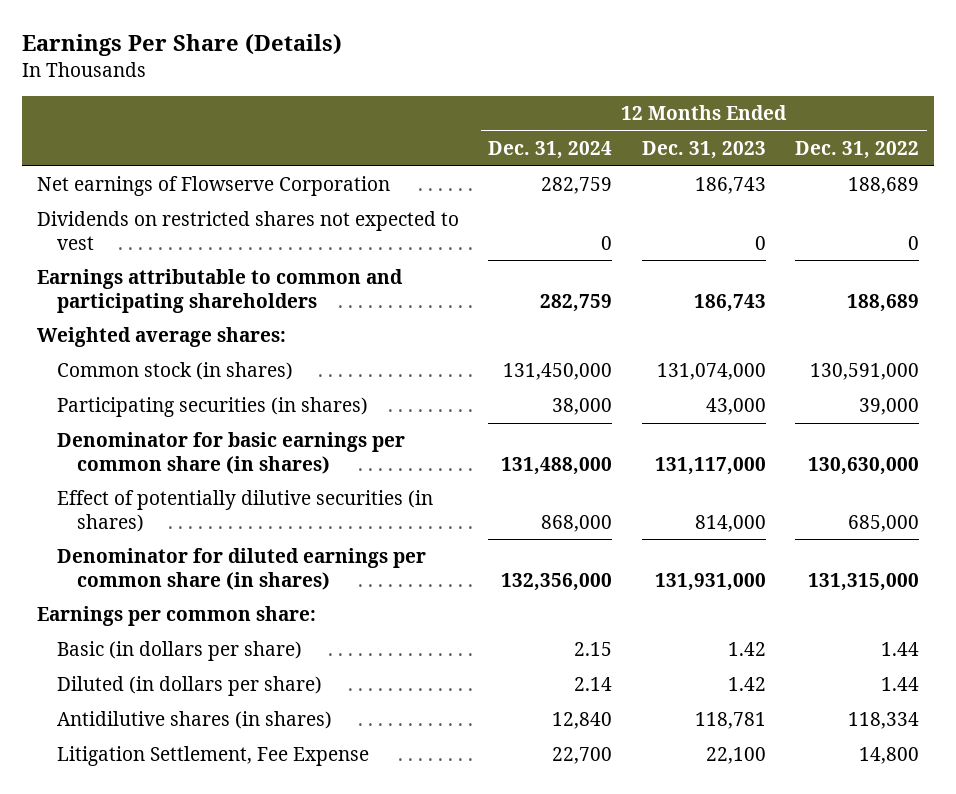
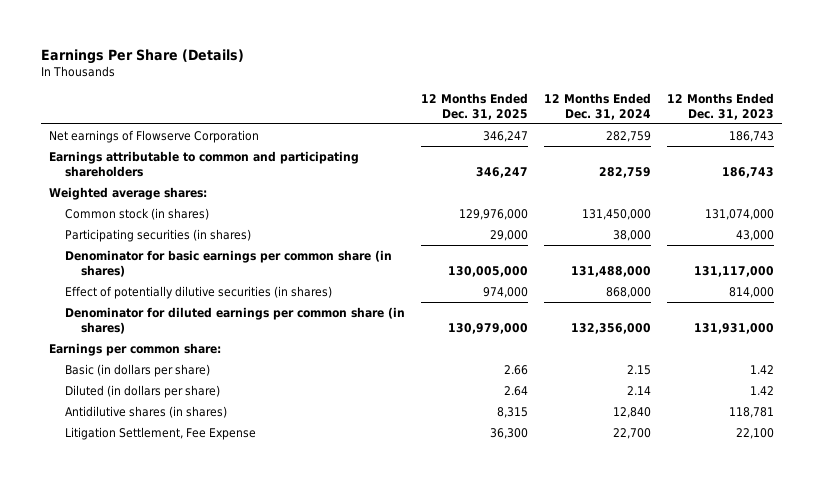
[795,141,920,160] Dec. 31, 2022 -> none
none -> [420,93,528,120] 12 Months Ended Dec. 31, 2025
[36,211,459,250] Dividends on restricted shares not expected to vest -> none

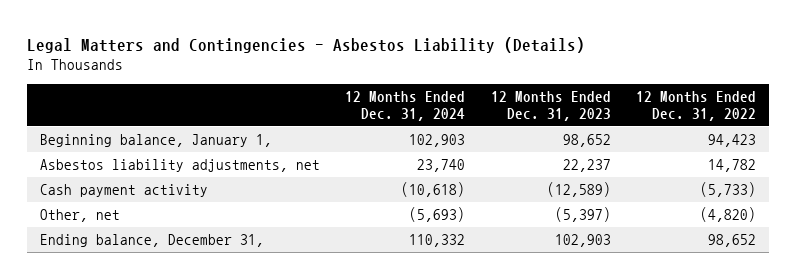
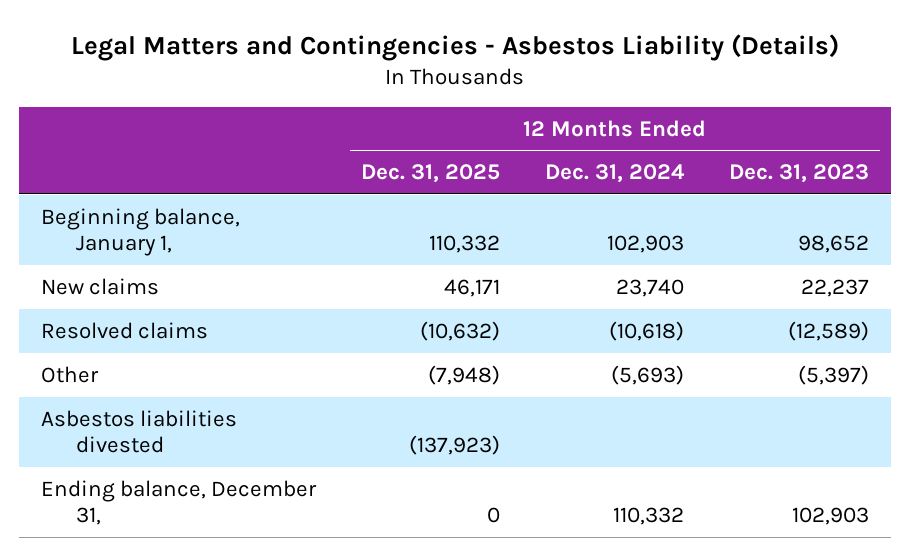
[636,91,757,121] 12 Months Ended Dec. 31, 2022 -> none
none -> [361,164,501,184] Dec. 31, 2025
[39,159,320,173] Asbestos liability adjustments, net -> [41,277,160,295] New claims
[39,184,208,198] Cash payment activity -> [41,321,209,339] Resolved claims
[39,209,120,223] Other, net -> [41,365,100,383] Other
none -> [41,409,238,454] Asbestos liabilities divested

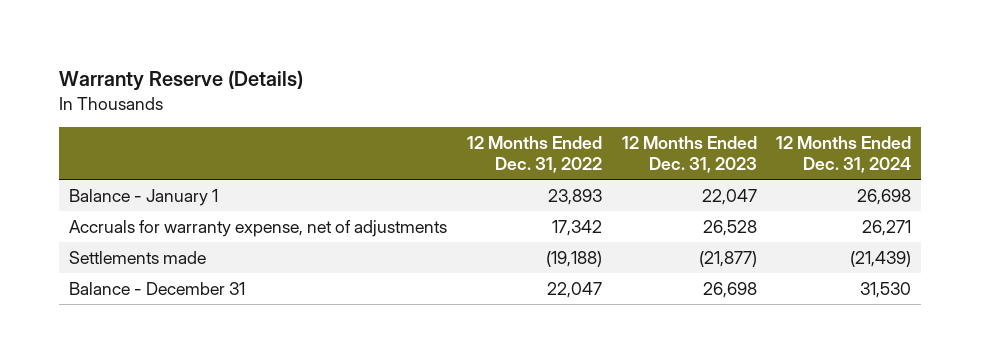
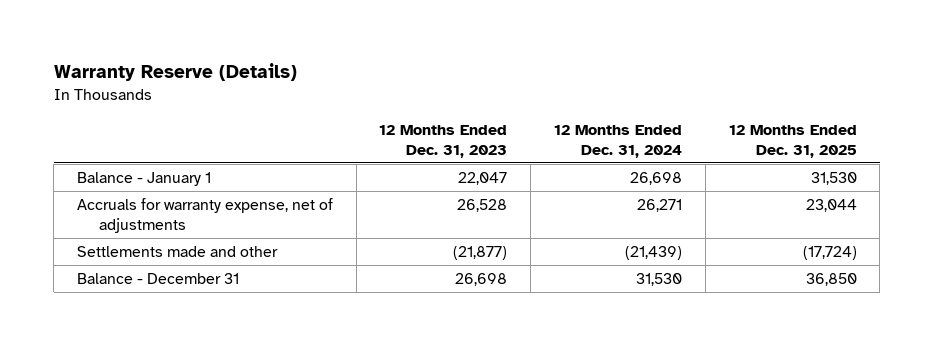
[466,136,602,173] 12 Months Ended Dec. 31, 2022 -> none
none -> [728,124,857,158] 12 Months Ended Dec. 31, 2025
[69,250,207,264] Settlements made -> [76,245,278,257] Settlements made and other

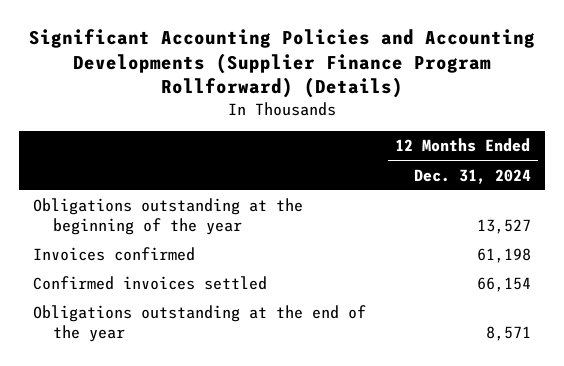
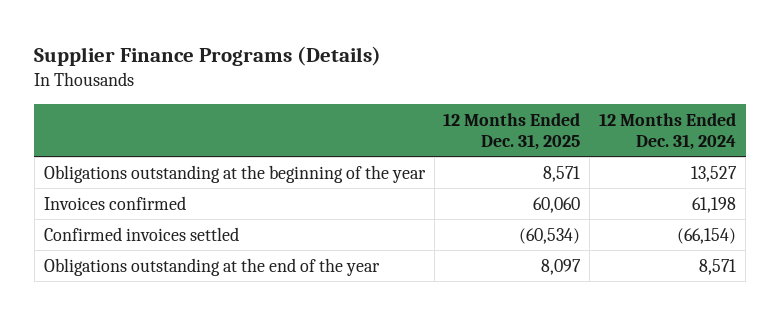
[29,28,536,99] Significant Accounting Policies and Accounting Developments (Supplier Finance Program Rollforward) (Details) -> [34,46,382,67] Supplier Finance Programs (Details)
none -> [443,112,581,150] 12 Months Ended Dec. 31, 2025
[476,277,531,293] 66,154 -> [677,227,737,244] (66,154)

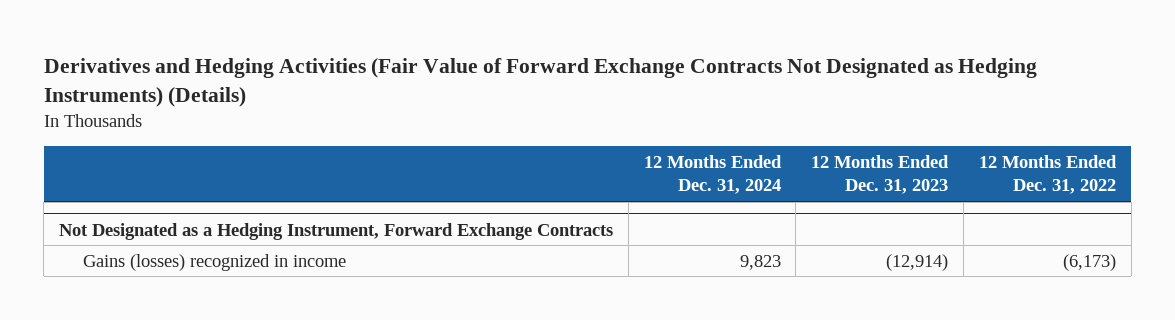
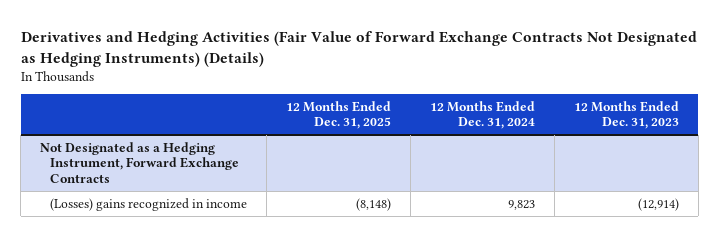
[978,154,1117,195] 12 Months Ended Dec. 31, 2022 -> none
none -> [286,100,392,130] 12 Months Ended Dec. 31, 2025
[82,253,346,271] Gains (losses) recognized in income -> [50,197,248,211] (Losses) gains recognized in income

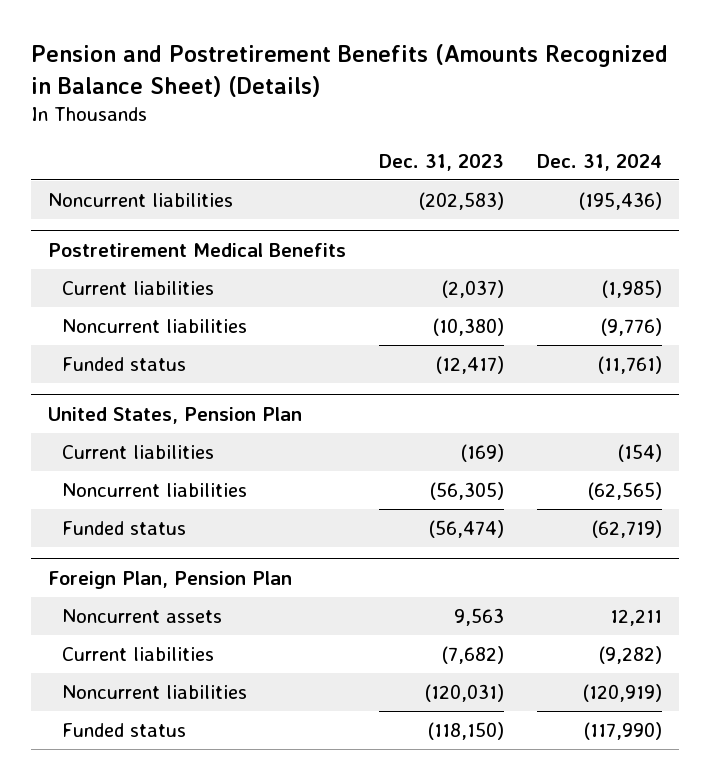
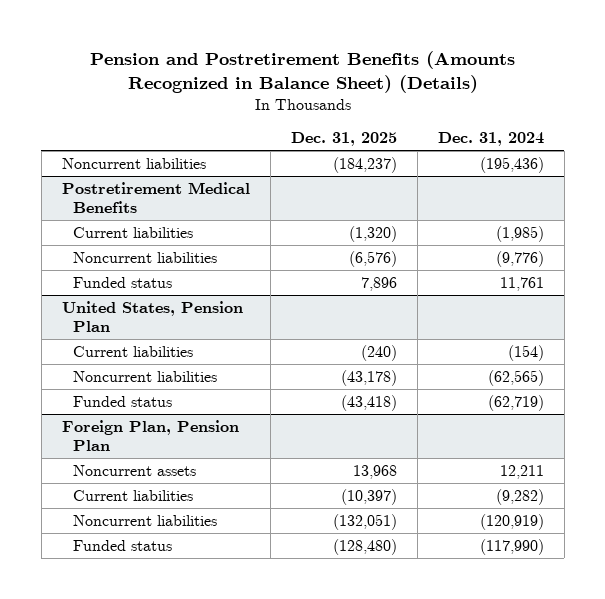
[378,153,504,171] Dec. 31, 2023 -> none
none -> [290,132,397,147] Dec. 31, 2025
[598,355,663,374] (11,761) -> [499,276,544,291] 11,761

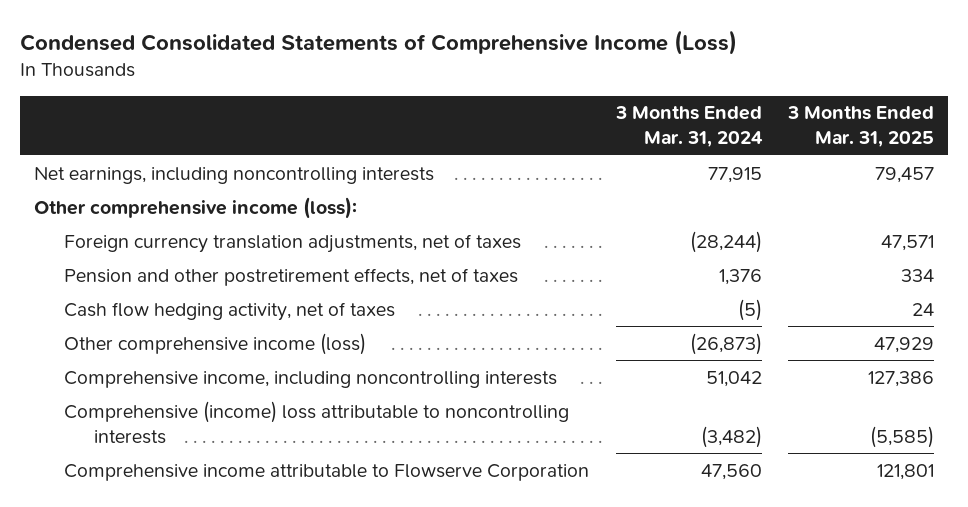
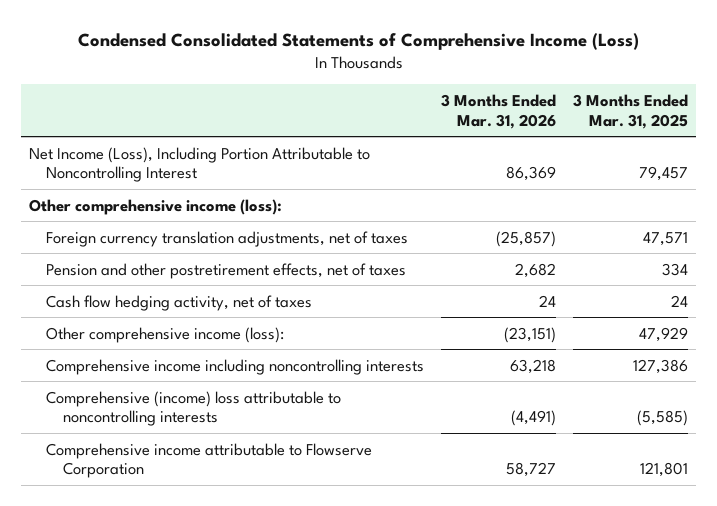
[614,106,763,148] 3 Months Ended Mar. 31, 2024 -> none
none -> [440,93,556,129] 3 Months Ended Mar. 31, 2026
[33,166,434,184] Net earnings, including noncontrolling interests -> [29,146,371,183] Net Income (Loss), Including Portion Attributable to Noncontrolling Interest
[63,332,366,355] Other comprehensive income (loss) -> [46,326,285,343] Other comprehensive income (loss):
[63,370,557,388] Comprehensive income, including noncontrolling interests -> [46,358,425,375] Comprehensive income including noncontrolling interests

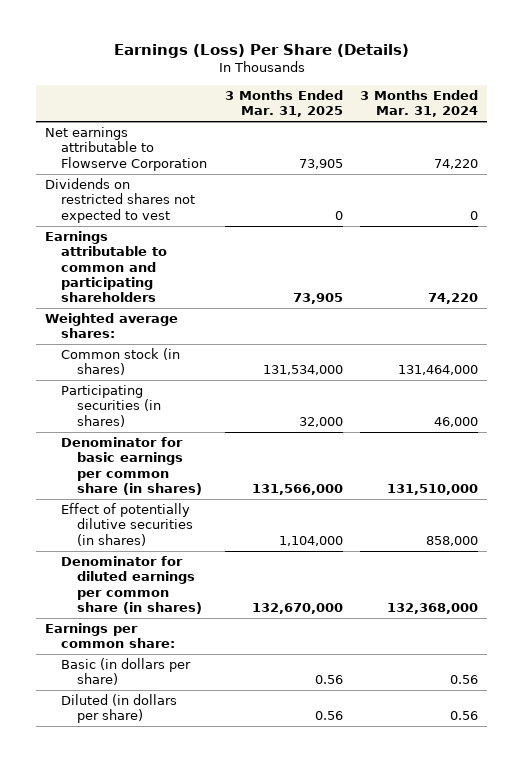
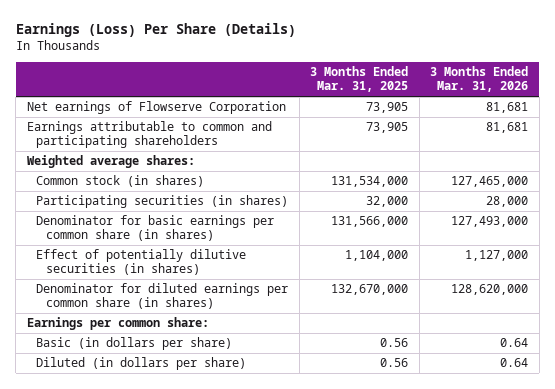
[360,89,479,118] 3 Months Ended Mar. 31, 2024 -> none
none -> [430,66,529,93] 3 Months Ended Mar. 31, 2026
[44,178,195,223] Dividends on restricted shares not expected to vest -> none
[44,127,207,171] Net earnings attributable to Flowserve Corporation -> [26,101,286,115] Net earnings of Flowserve Corporation

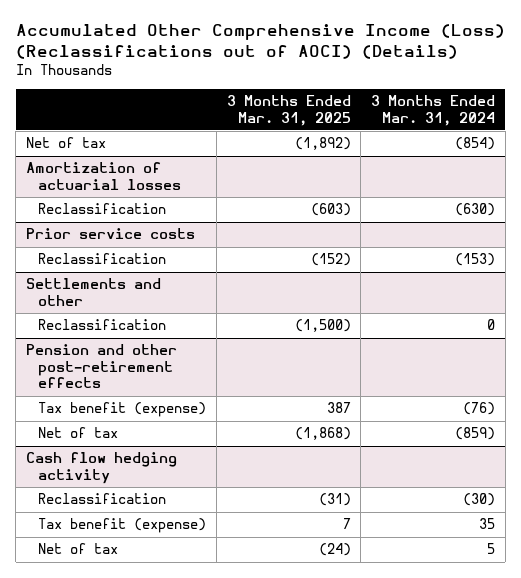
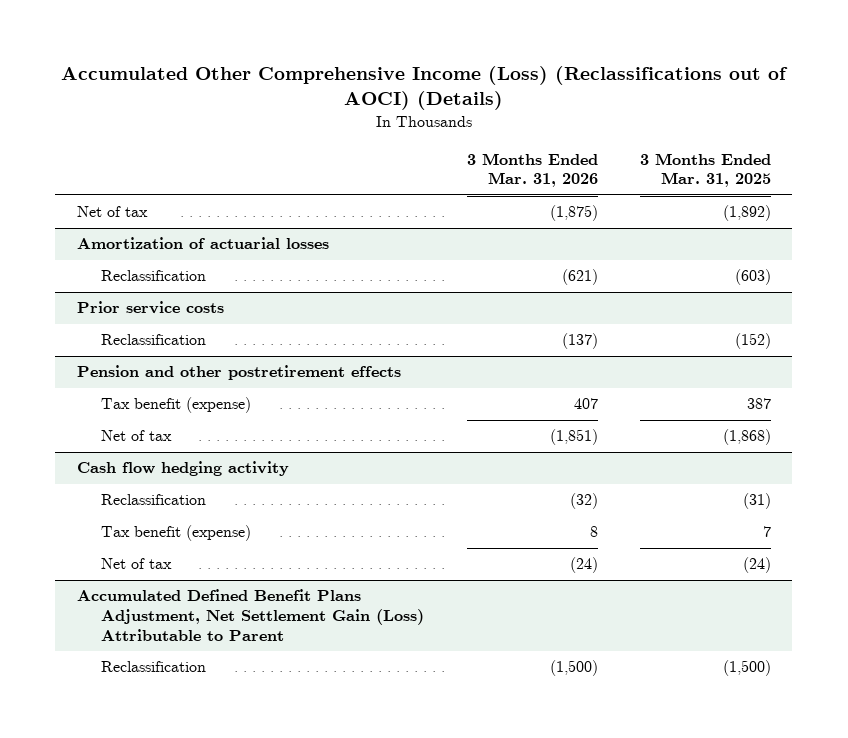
[370,95,495,126] 3 Months Ended Mar. 31, 2024 -> none
none -> [466,152,598,188] 3 Months Ended Mar. 31, 2026
[25,278,161,306] Settlements and other -> none
[38,319,167,331] Reclassification -> none
[25,344,177,389] Pension and other post-retirement effects -> [76,365,401,381] Pension and other postretirement effects
none -> [76,589,425,641] Accumulated Defined Benefit Plans Adjustment, Net Settlement Gain (Loss) Attributable to Parent
none -> [101,661,207,673] Reclassification

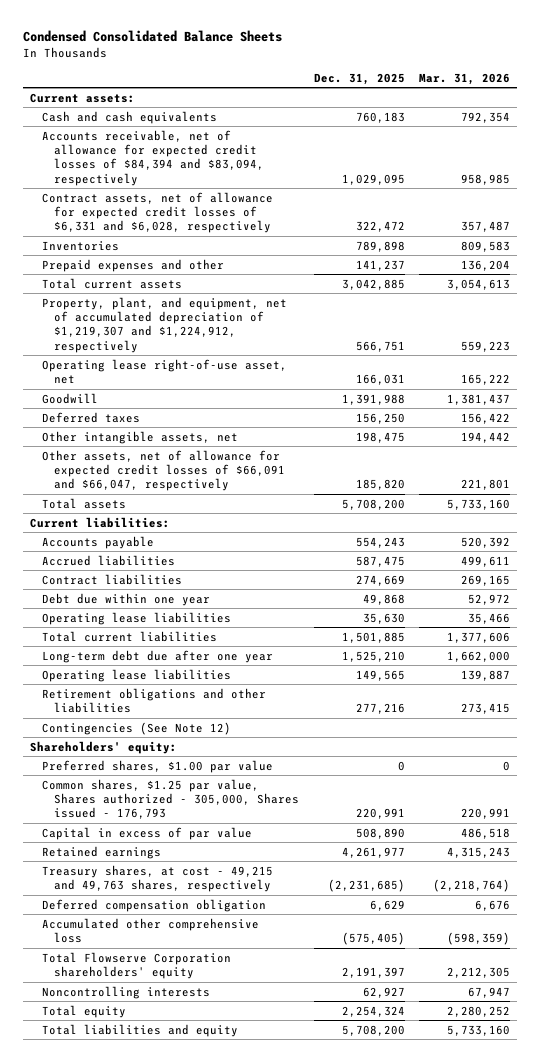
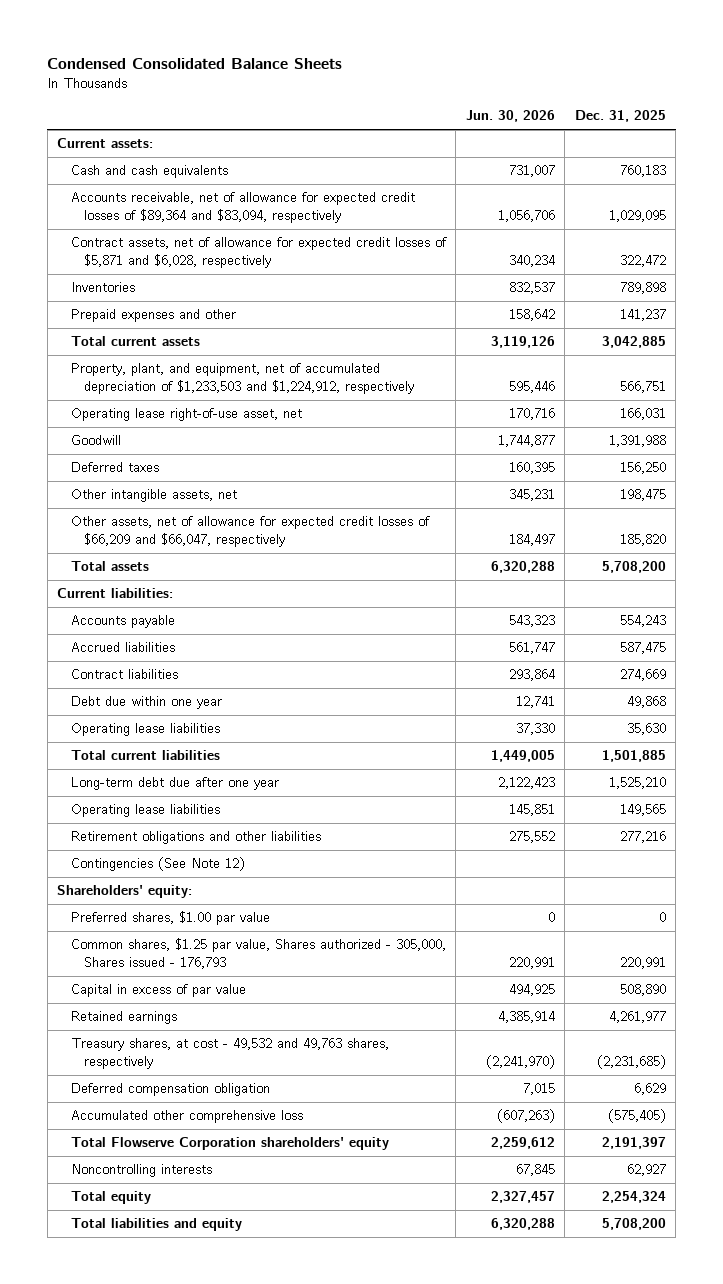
[418,72,510,85] Mar. 31, 2026 -> none
none -> [465,110,555,123] Jun. 30, 2026
[42,129,265,186] Accounts receivable, net of allowance for expected credit losses of $84,394 and $83,094, respectively -> [70,192,415,224] Accounts receivable, net of allowance for expected credit losses of $89,364 and $83,094, respectively
[42,191,274,234] Contract assets, net of allowance for expected credit losses of $6,331 and $6,028, respectively -> [70,237,447,269] Contract assets, net of allowance for expected credit losses of $5,871 and $6,028, respectively
[42,296,288,353] Property, plant, and equipment, net of accumulated depreciation of $1,219,307 and $1,224,912, respectively -> [70,363,415,395] Property, plant, and equipment, net of accumulated depreciation of $1,233,503 and $1,224,912, respectively
[42,449,286,492] Other assets, net of allowance for expected credit losses of $66,091 and $66,047, respectively -> [70,516,430,548] Other assets, net of allowance for expected credit losses of $66,209 and $66,047, respectively
[42,864,274,892] Treasury shares, at cost - 49,215 and 49,763 shares, respectively -> [70,1038,389,1070] Treasury shares, at cost - 49,532 and 49,763 shares, respectively

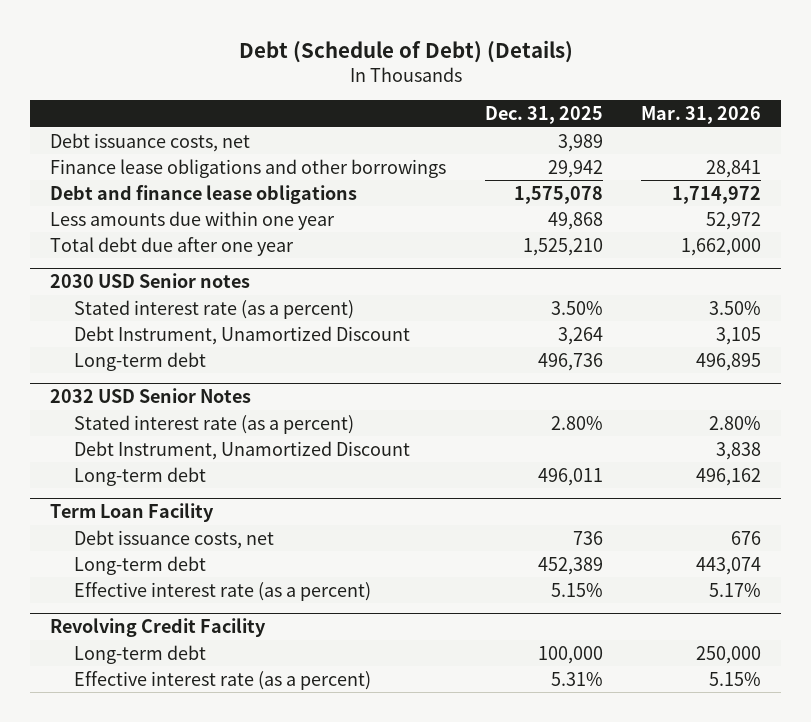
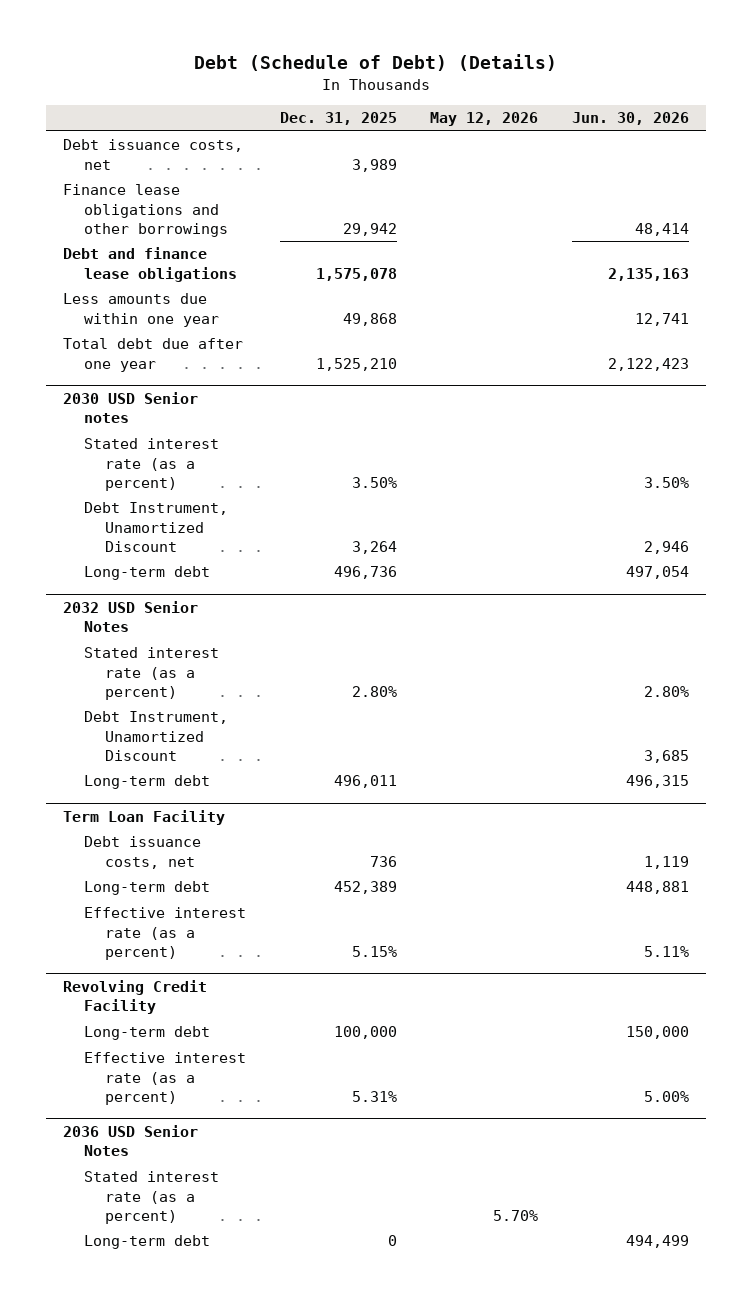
[641,106,762,125] Mar. 31, 2026 -> none
none -> [430,112,539,127] May 12, 2026
none -> [572,112,690,126] Jun. 30, 2026
none -> [62,1125,198,1157] 2036 USD Senior Notes
none -> [83,1171,219,1225] Stated interest rate (as a percent)
none -> [83,1235,210,1250] Long-term debt

